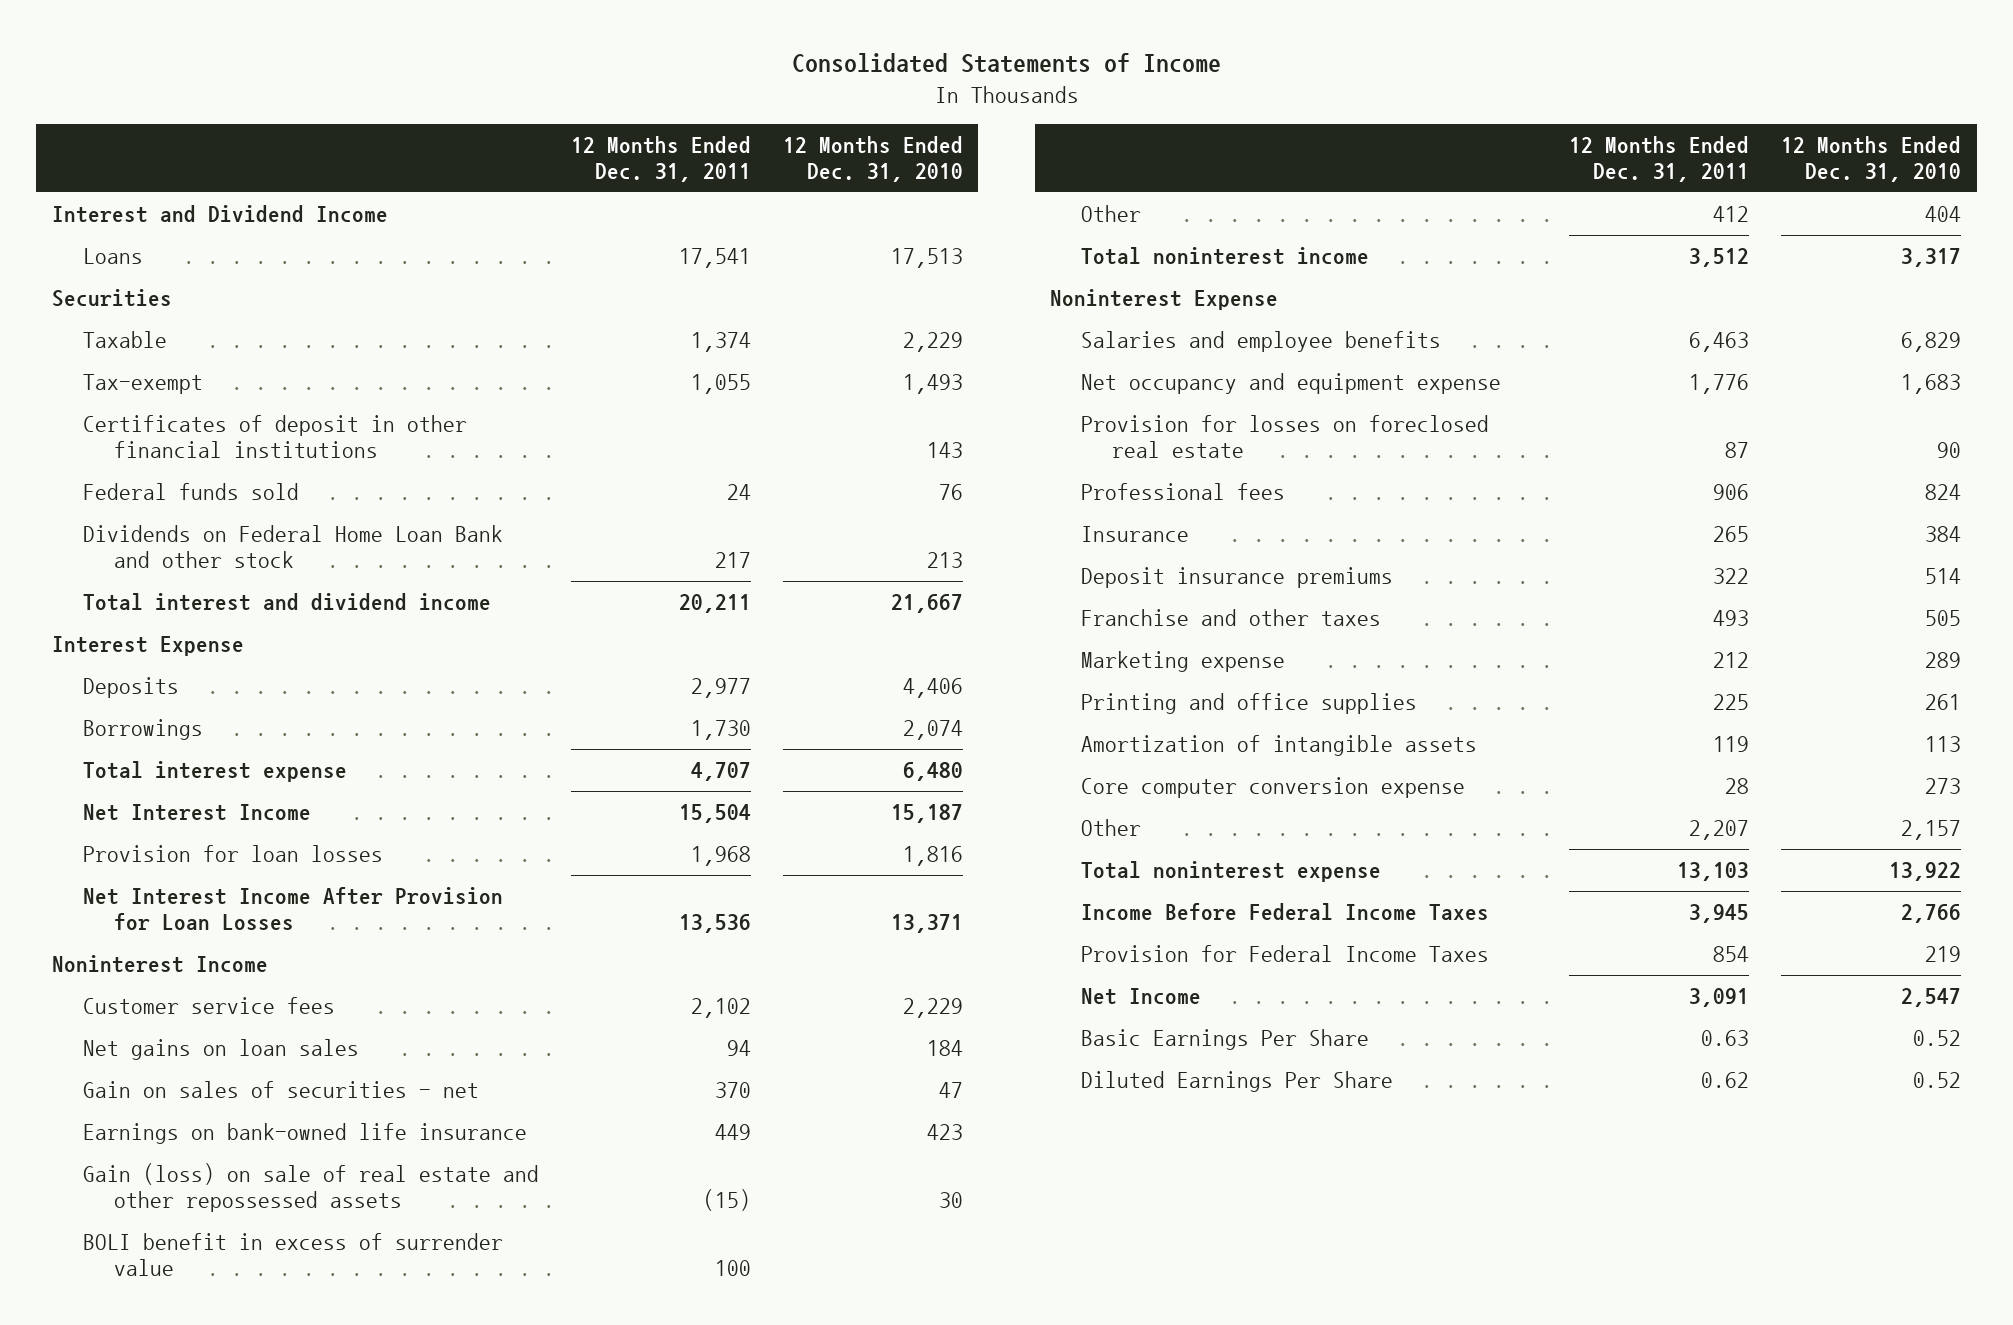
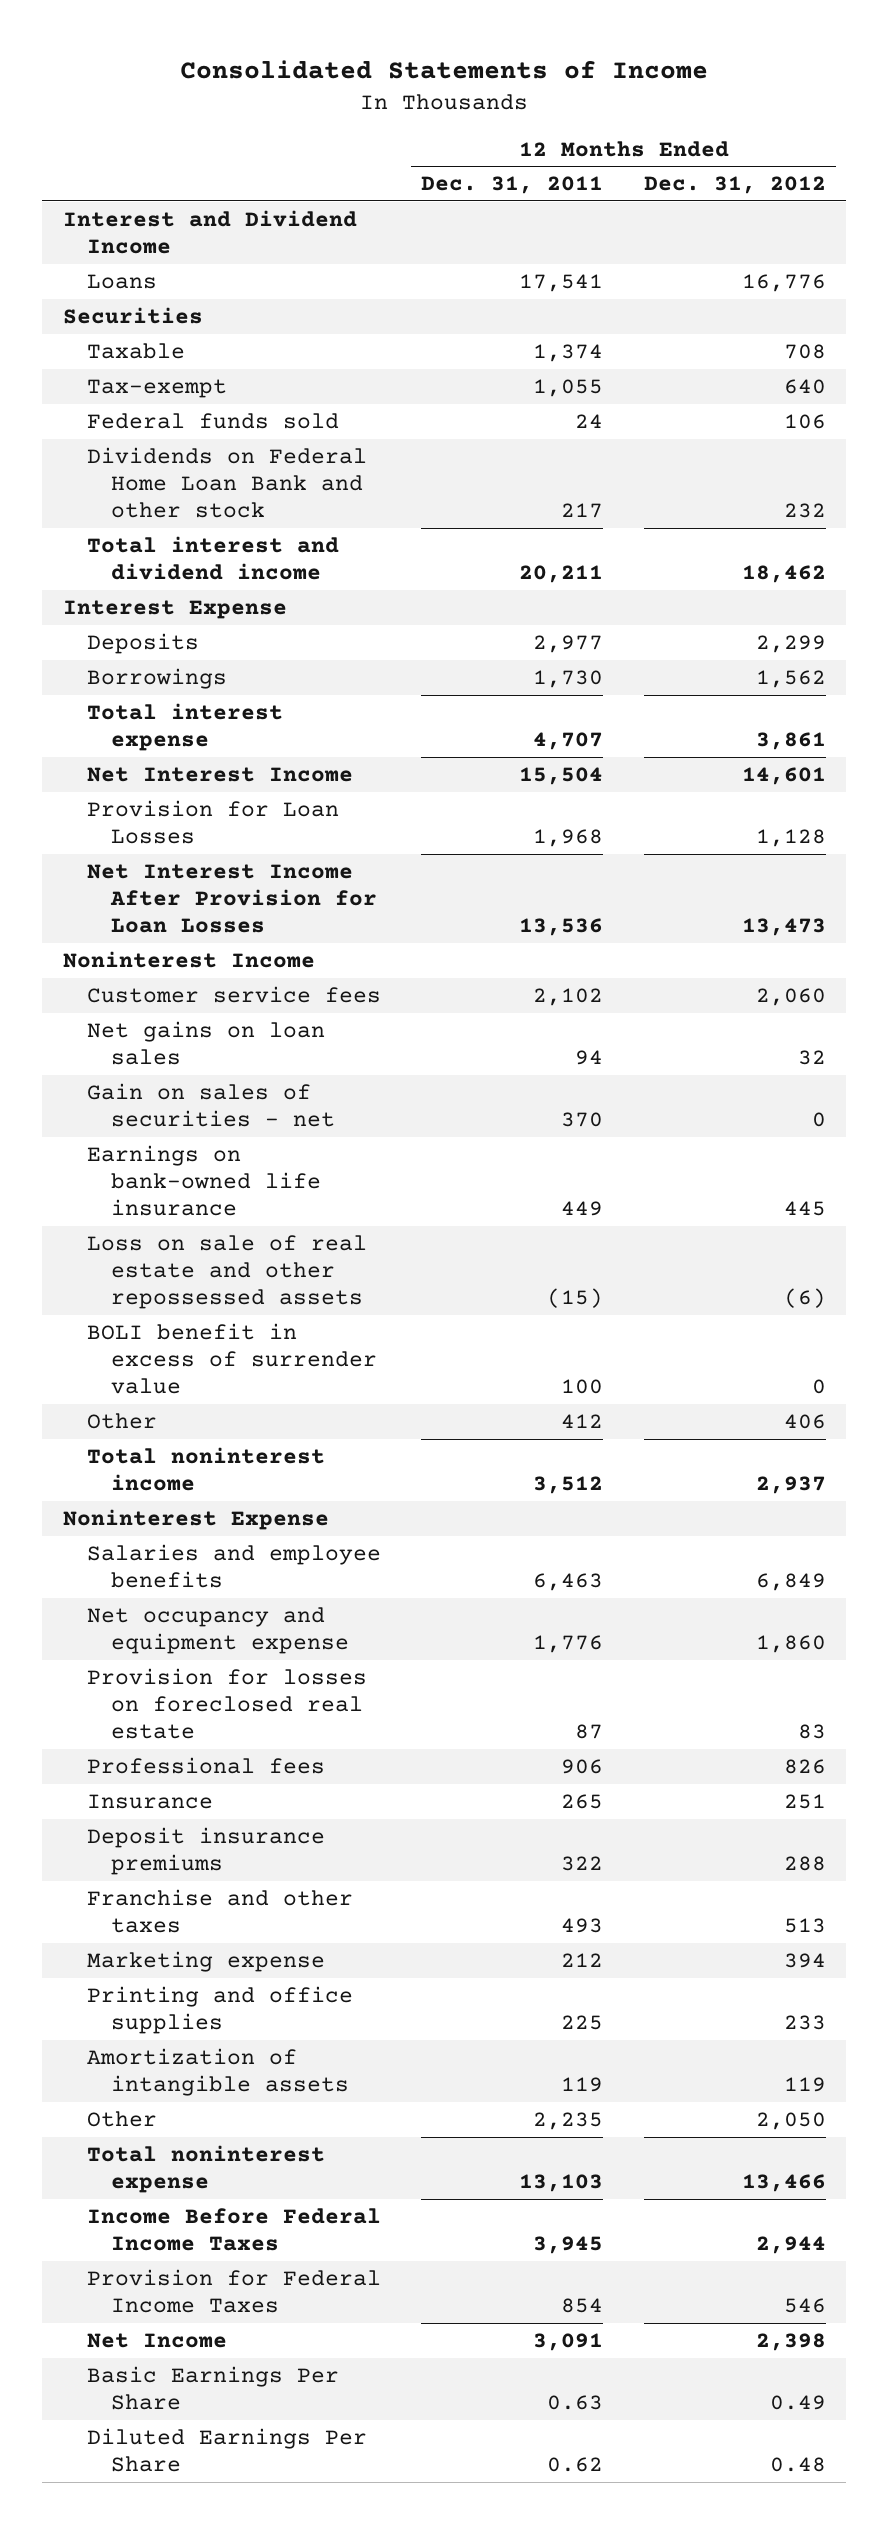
[782,135,963,183] 12 Months Ended Dec. 31, 2010 -> none
none -> [643,176,826,195] Dec. 31, 2012
[82,415,467,459] Certificates of deposit in other financial institutions -> none
[82,845,383,863] Provision for loan losses -> [86,799,339,844] Provision for Loan Losses
[82,1163,539,1213] Gain (loss) on sale of real estate and other repossessed assets -> [86,1234,367,1309] Loss on sale of real estate and other repossessed assets
[1081,777,1466,799] Core computer conversion expense -> none
[1688,820,1749,841] 2,207 -> [533,2111,604,2130] 2,235

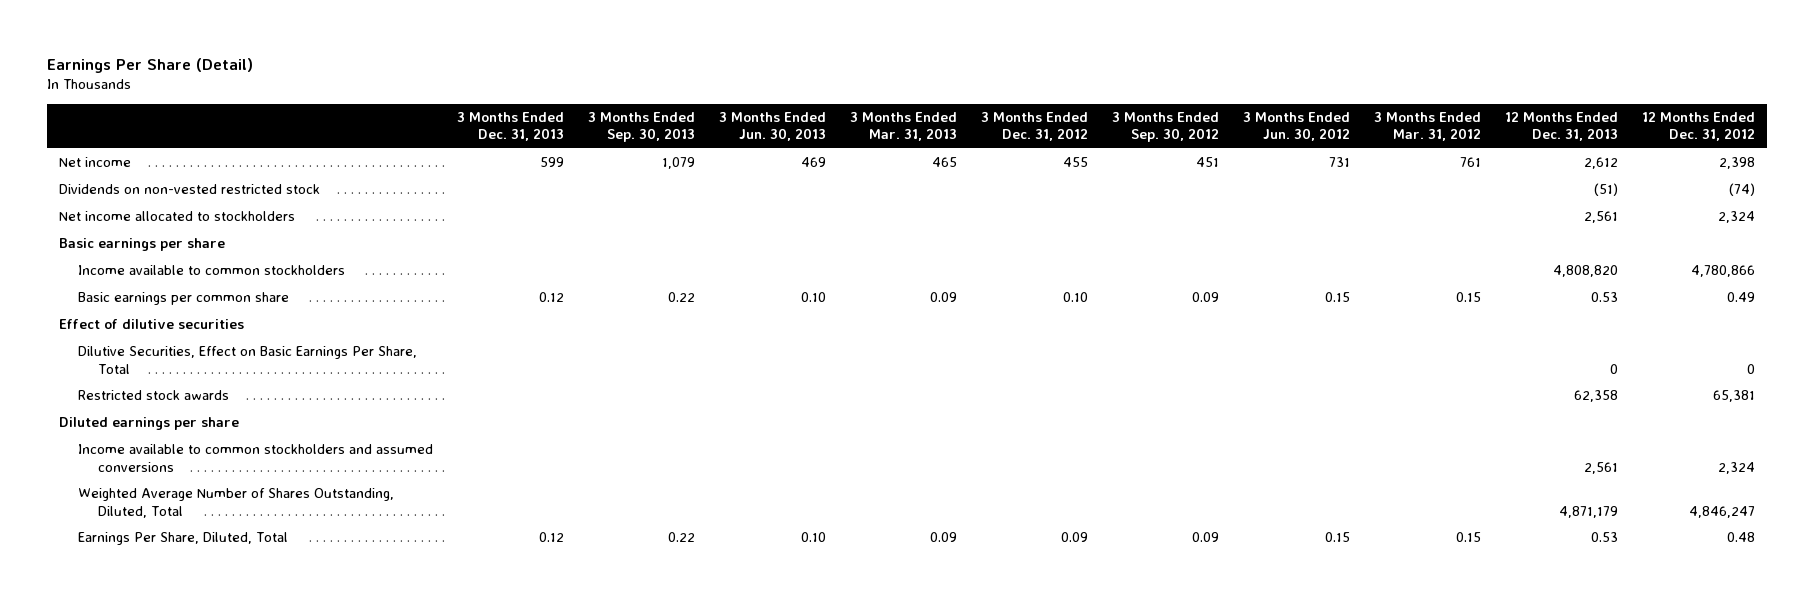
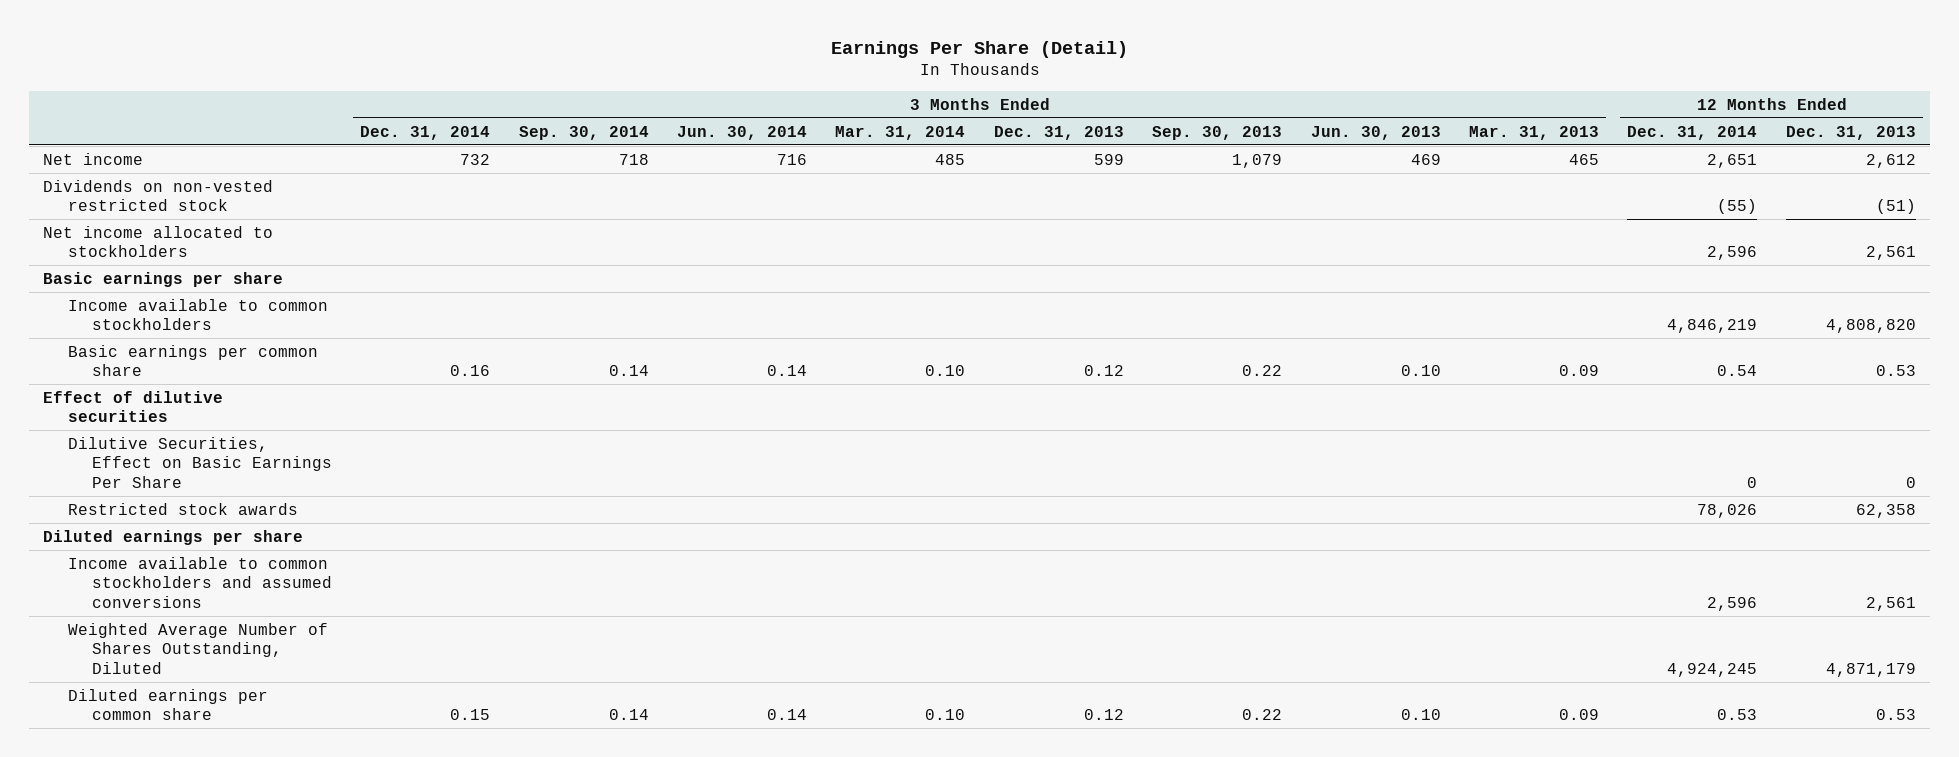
[981,112,1089,142] 3 Months Ended Dec. 31, 2012 -> none
[1111,112,1219,143] 3 Months Ended Sep. 30, 2012 -> none
[1242,112,1350,142] 3 Months Ended Jun. 30, 2012 -> none
[1373,112,1481,142] 3 Months Ended Mar. 31, 2012 -> none
[1641,112,1755,142] 12 Months Ended Dec. 31, 2012 -> none
none -> [360,125,491,140] Dec. 31, 2014
none -> [518,125,649,140] Sep. 30, 2014
none -> [677,125,808,140] Jun. 30, 2014
none -> [835,125,966,140] Mar. 31, 2014
none -> [1627,125,1758,140] Dec. 31, 2014
[78,346,418,374] Dilutive Securities, Effect on Basic Earnings Per Share, Total -> [67,436,332,489] Dilutive Securities, Effect on Basic Earnings Per Share
[78,488,395,518] Weighted Average Number of Shares Outstanding, Diluted, Total -> [67,622,328,675] Weighted Average Number of Shares Outstanding, Diluted
[78,532,289,546] Earnings Per Share, Diluted, Total -> [67,688,268,721] Diluted earnings per common share

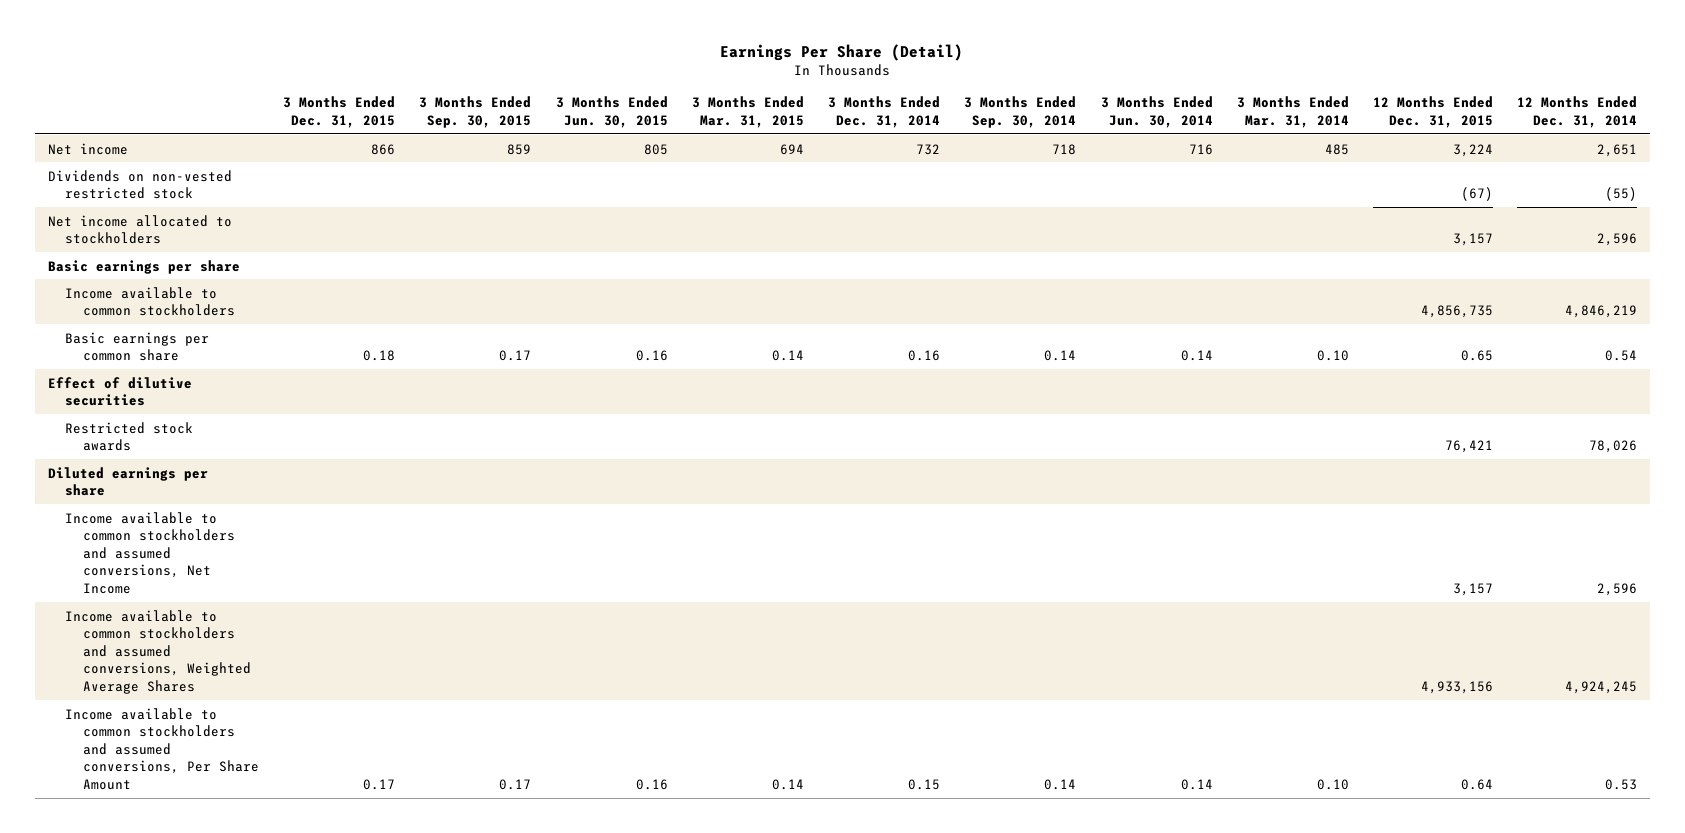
[993,125,1124,140] Dec. 31, 2013 -> none
[1152,125,1283,140] Sep. 30, 2013 -> none
[1310,125,1441,140] Jun. 30, 2013 -> none
[1468,125,1599,140] Mar. 31, 2013 -> none
[1785,125,1916,140] Dec. 31, 2013 -> none
none -> [283,96,396,128] 3 Months Ended Dec. 31, 2015
none -> [419,96,532,128] 3 Months Ended Sep. 30, 2015
none -> [555,96,668,128] 3 Months Ended Jun. 30, 2015
none -> [691,96,804,128] 3 Months Ended Mar. 31, 2015
none -> [1373,96,1494,128] 12 Months Ended Dec. 31, 2015
[67,436,332,489] Dilutive Securities, Effect on Basic Earnings Per Share -> none
[67,556,332,609] Income available to common stockholders and assumed conversions -> [65,511,235,595] Income available to common stockholders and assumed conversions, Net Income
[67,622,328,675] Weighted Average Number of Shares Outstanding, Diluted -> [65,609,251,695] Income available to common stockholders and assumed conversions, Weighted Average Shares
[67,688,268,721] Diluted earnings per common share -> [65,707,259,791] Income available to common stockholders and assumed conversions, Per Share Amount

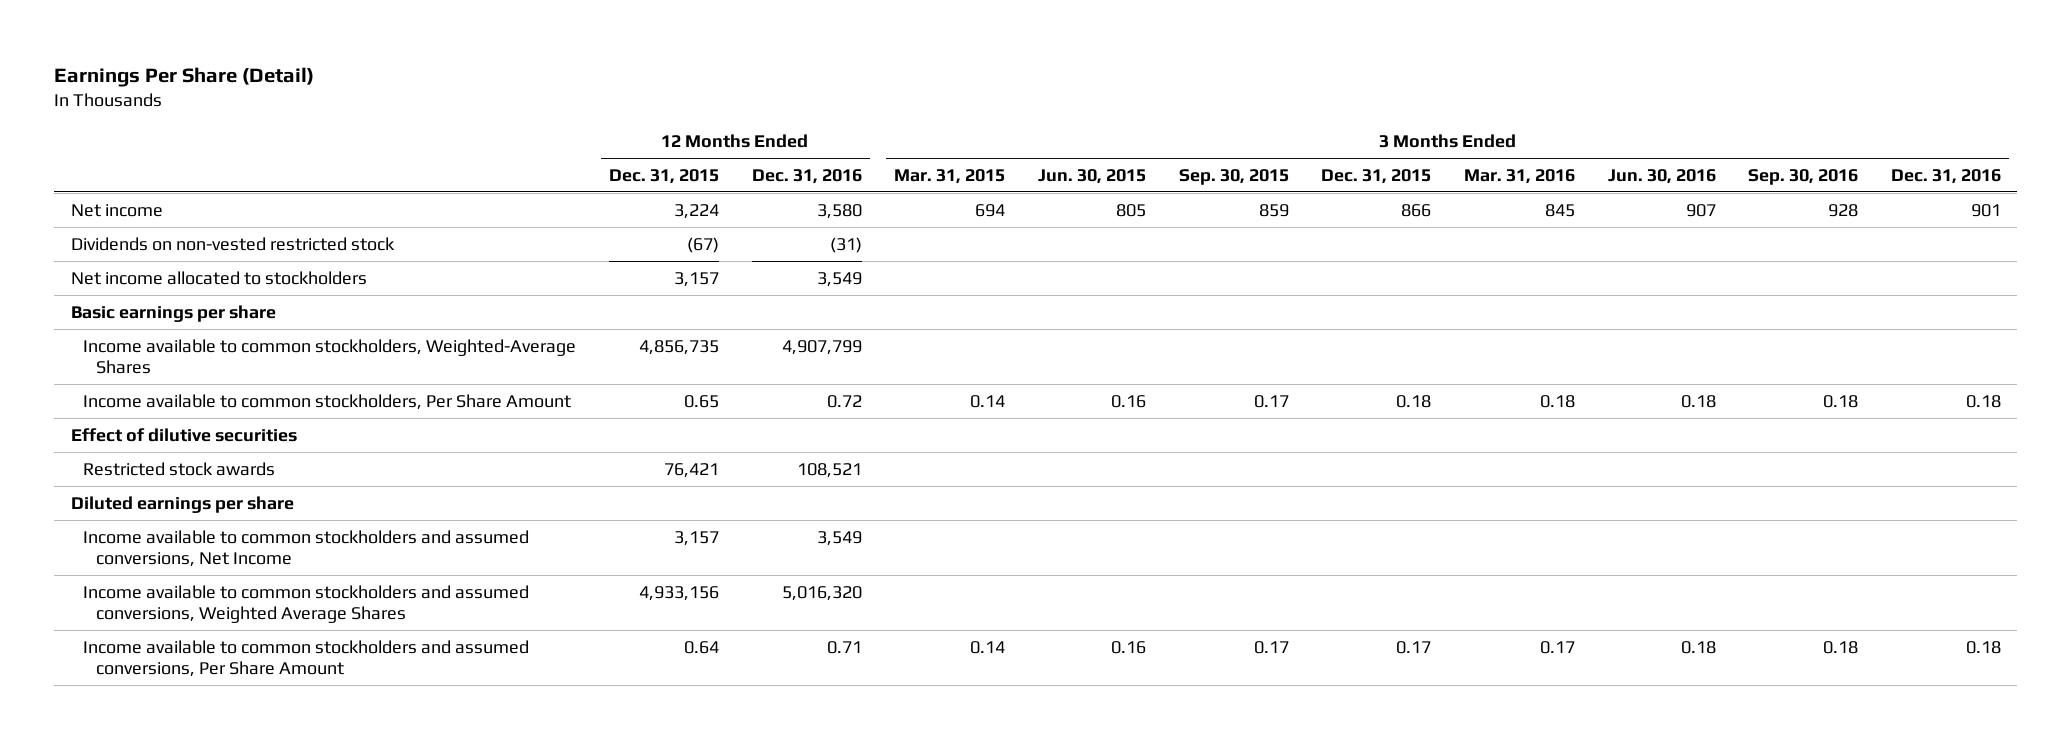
[828,96,941,128] 3 Months Ended Dec. 31, 2014 -> none
[964,96,1077,128] 3 Months Ended Sep. 30, 2014 -> none
[1100,96,1213,128] 3 Months Ended Jun. 30, 2014 -> none
[1236,96,1349,128] 3 Months Ended Mar. 31, 2014 -> none
[1517,96,1638,128] 12 Months Ended Dec. 31, 2014 -> none
none -> [751,168,862,184] Dec. 31, 2016
none -> [1463,168,1575,184] Mar. 31, 2016
none -> [1607,168,1716,184] Jun. 30, 2016
none -> [1748,168,1859,185] Sep. 30, 2016
none -> [1890,168,2001,184] Dec. 31, 2016
[65,286,235,317] Income available to common stockholders -> [83,338,577,374] Income available to common stockholders, Weighted-Average Shares
[65,331,210,362] Basic earnings per common share -> [83,393,572,410] Income available to common stockholders, Per Share Amount

